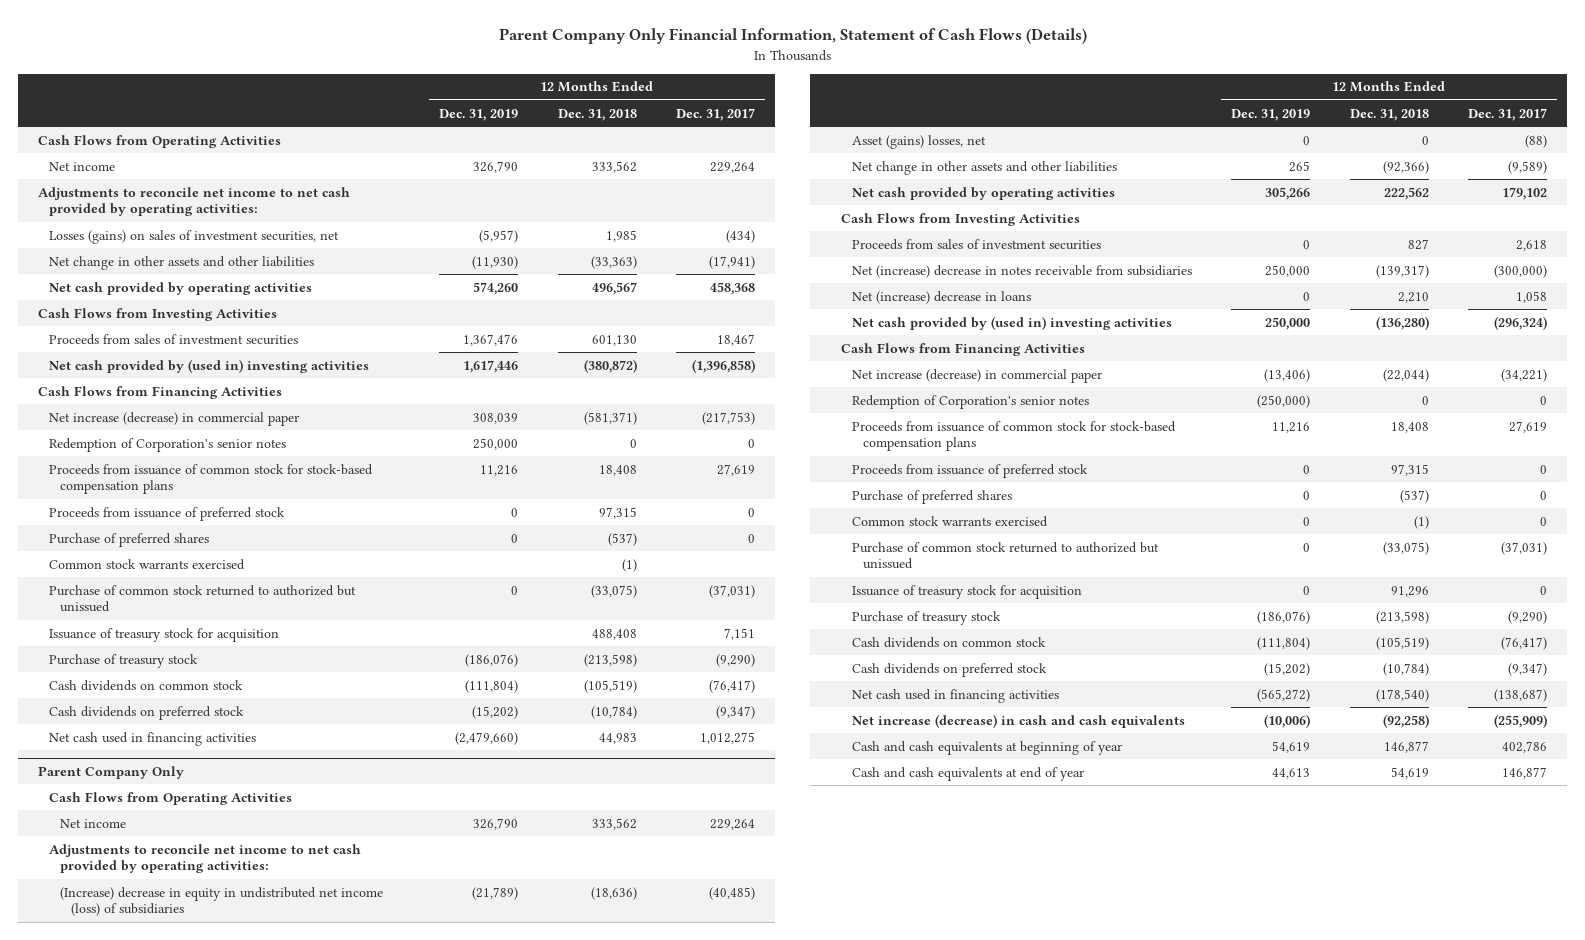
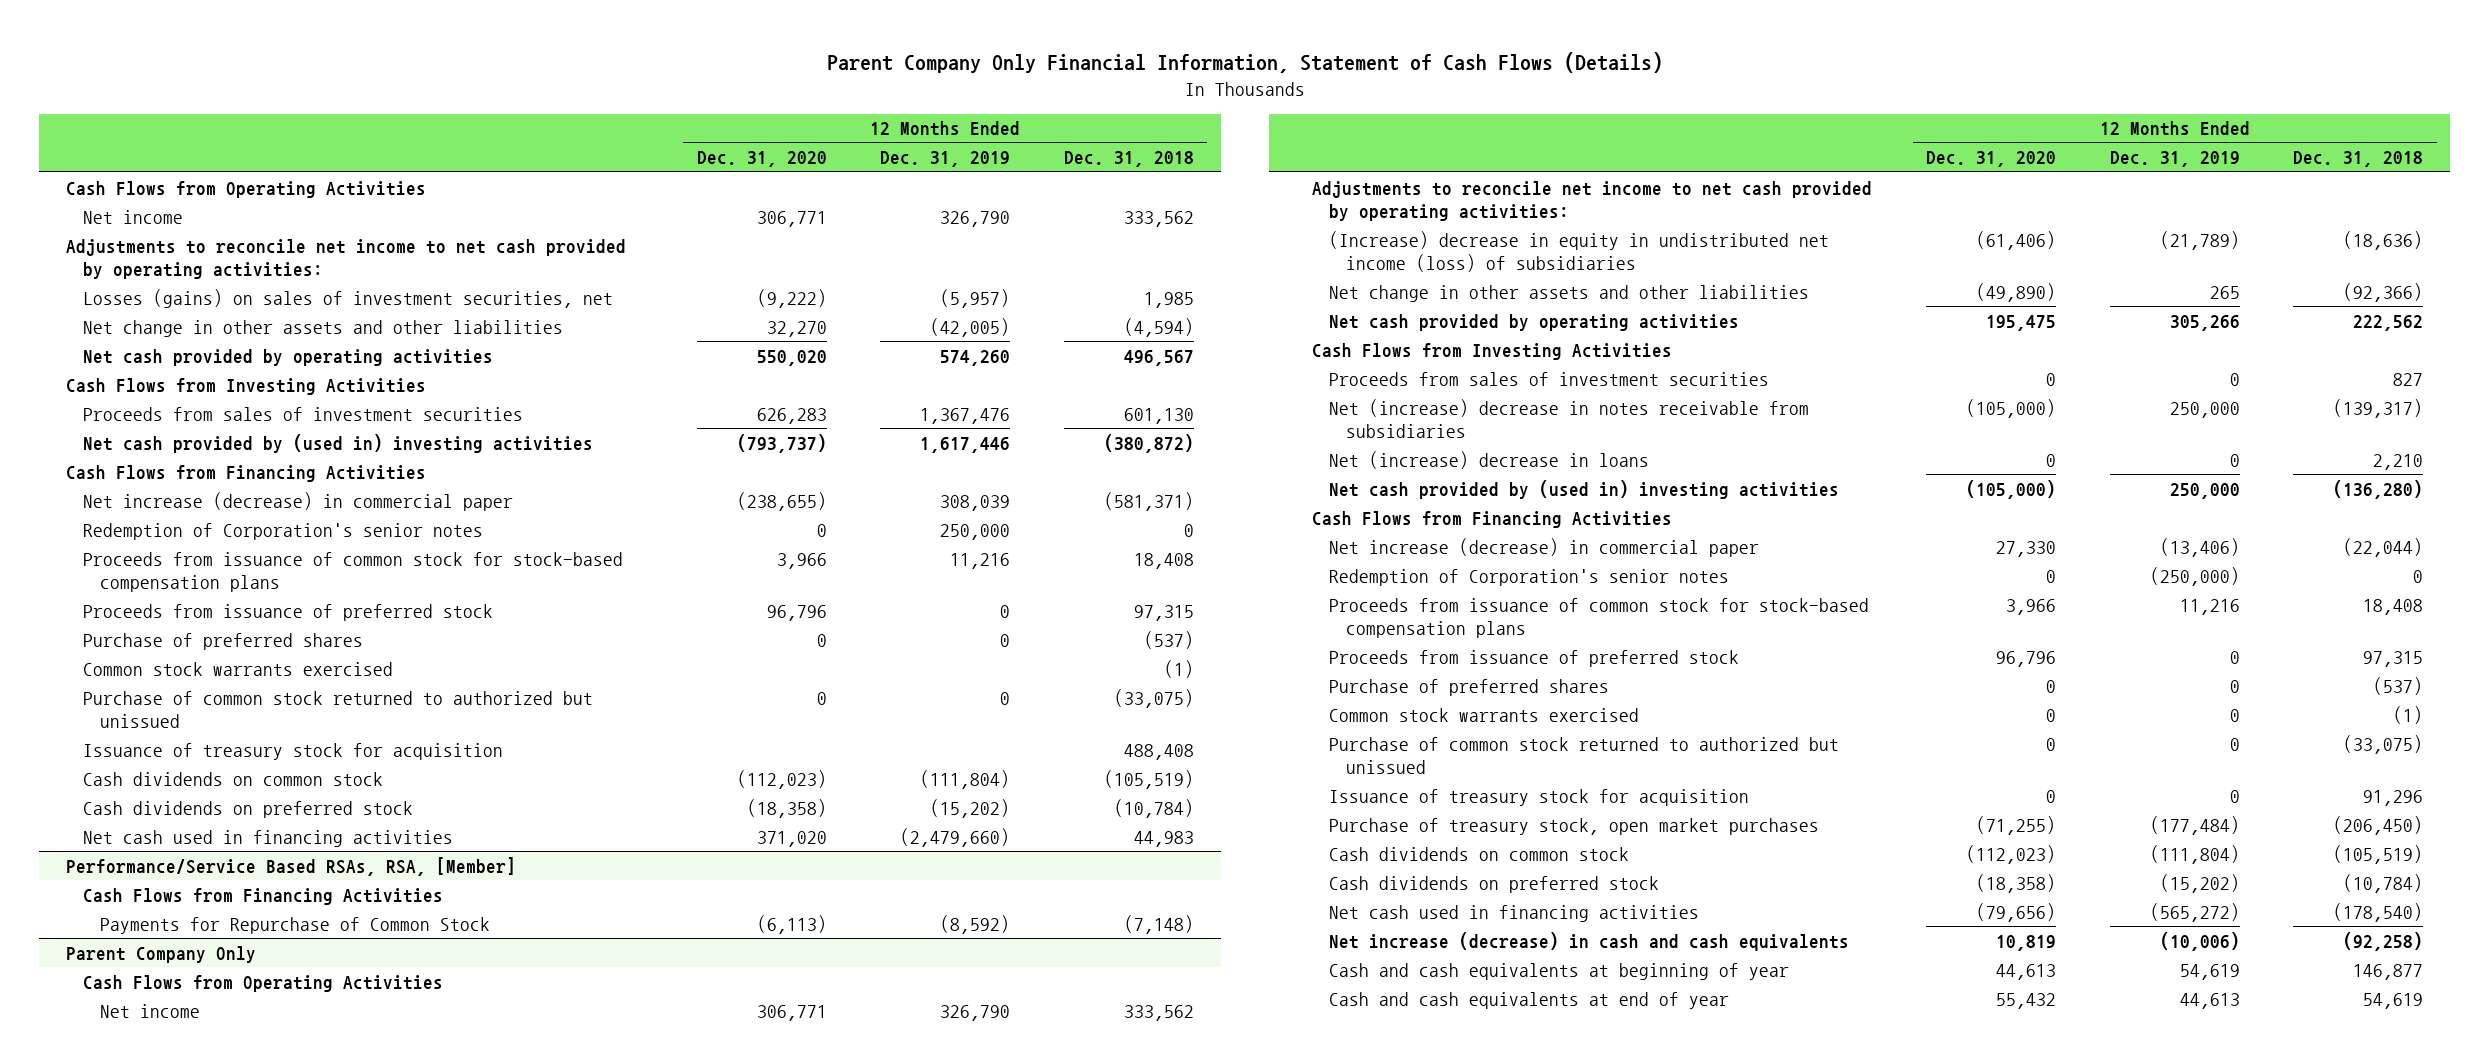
[676,107,756,121] Dec. 31, 2017 -> none
none -> [696,151,827,168] Dec. 31, 2020
[472,255,519,269] (11,930) -> [930,317,1011,337] (42,005)
[590,255,637,269] (33,363) -> [1123,317,1194,337] (4,594)
[48,653,198,668] Purchase of treasury stock -> none
none -> [65,856,516,876] Performance/Service Based RSAs, RSA, [Member]
none -> [82,887,443,905] Cash Flows from Financing Activities
none -> [99,916,490,934] Payments for Repurchase of Common Stock
[851,134,986,149] Asset (gains) losses, net -> none
[851,610,1001,625] Purchase of treasury stock -> [1329,817,1820,835] Purchase of treasury stock, open market purchases
[1257,610,1311,624] (186,076) -> [2149,815,2240,835] (177,484)
[1375,610,1429,624] (213,598) -> [2333,815,2424,835] (206,450)

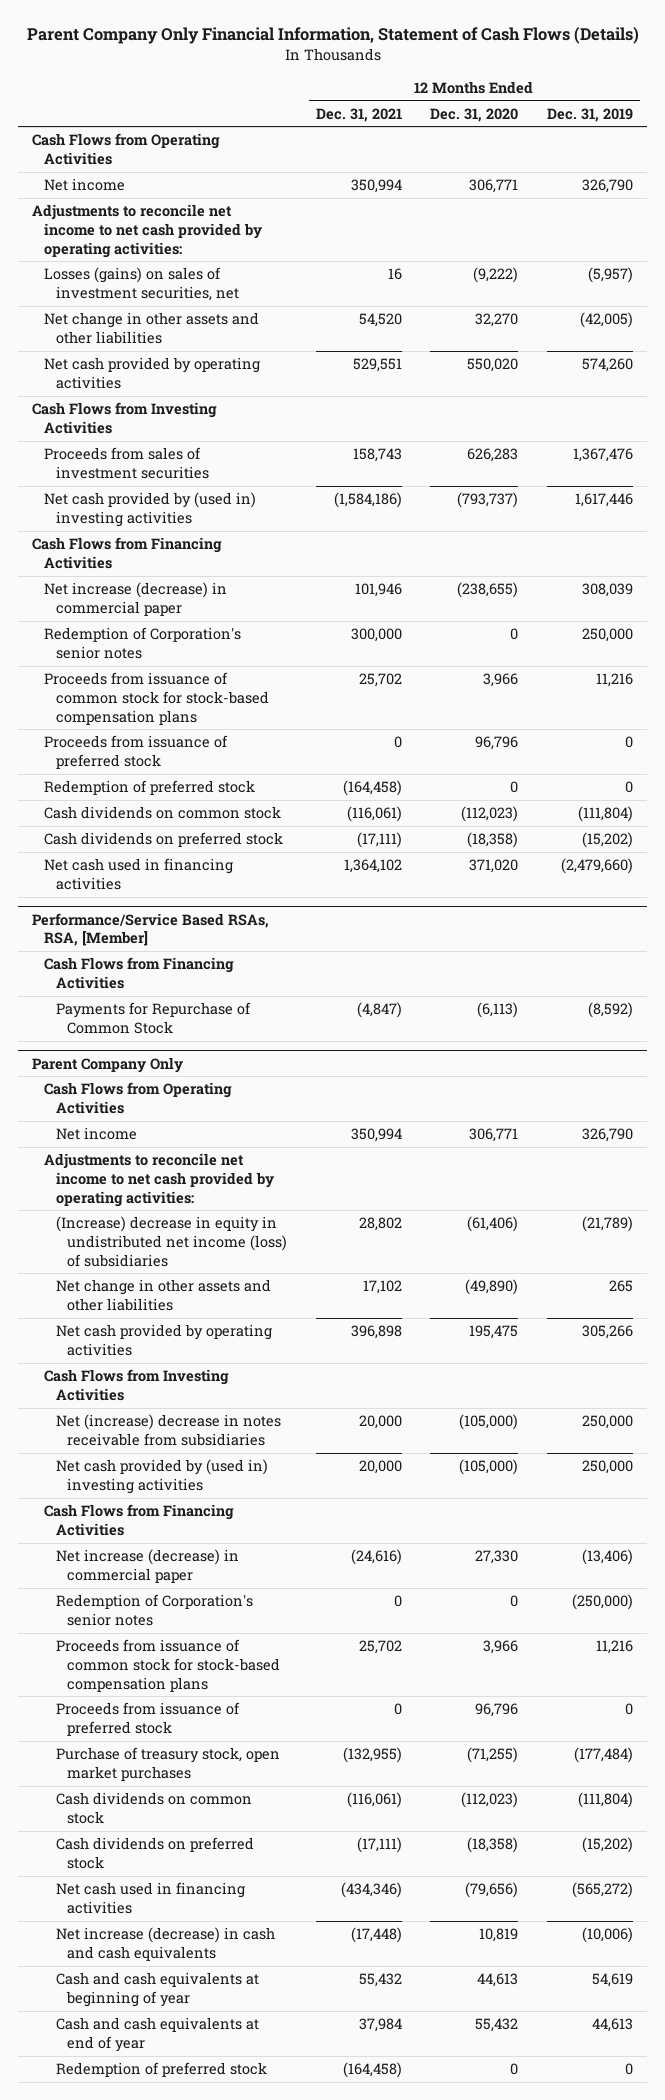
[1063,151,1194,168] Dec. 31, 2018 -> none
none -> [315,107,402,122] Dec. 31, 2021
[82,661,393,676] Common stock warrants exercised -> none
[82,690,593,728] Purchase of common stock returned to authorized but unissued -> none
[82,742,503,760] Issuance of treasury stock for acquisition -> none
[82,632,363,650] Purchase of preferred shares -> [43,780,255,796] Redemption of preferred stock
[1329,371,1770,386] Proceeds from sales of investment securities -> none
[1329,450,1650,469] Net (increase) decrease in loans -> none
[1329,678,1610,696] Purchase of preferred shares -> none
[1329,707,1640,722] Common stock warrants exercised -> none
[1329,736,1840,774] Purchase of common stock returned to authorized but unissued -> none
[1329,788,1750,806] Issuance of treasury stock for acquisition -> none
none -> [55,2062,267,2078] Redemption of preferred stock

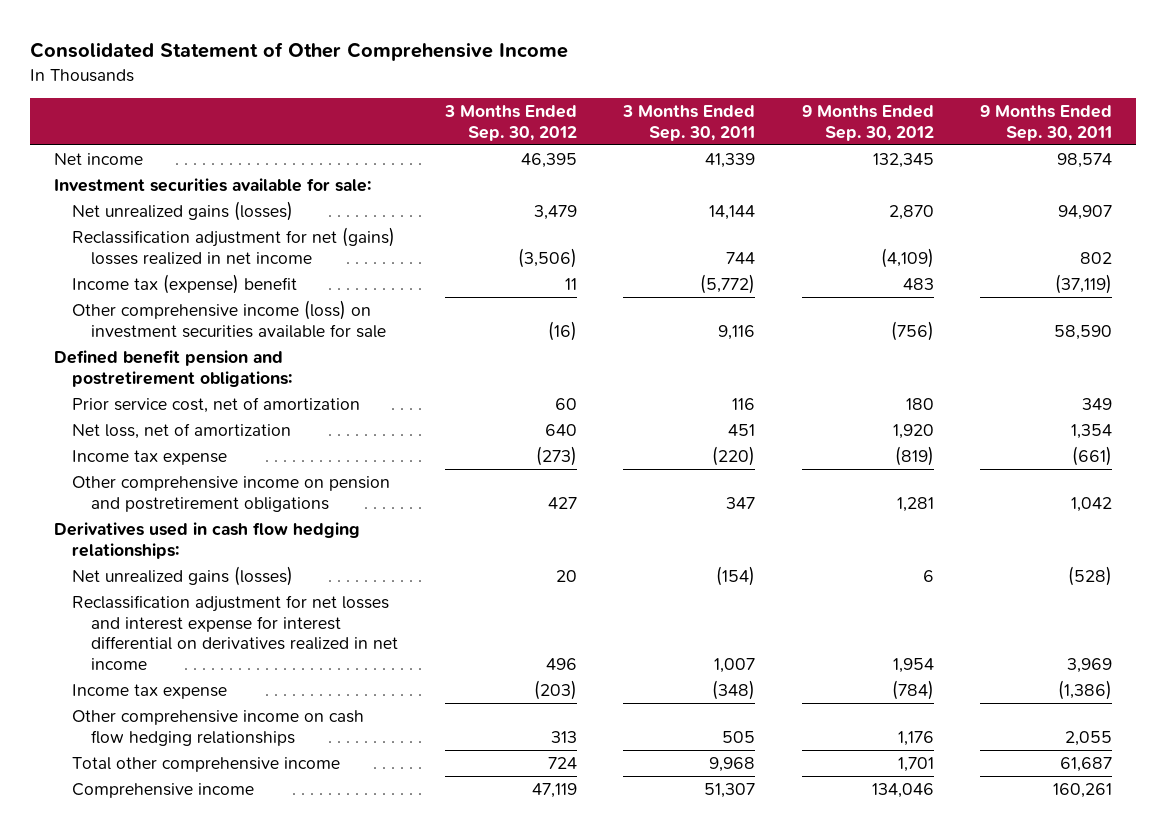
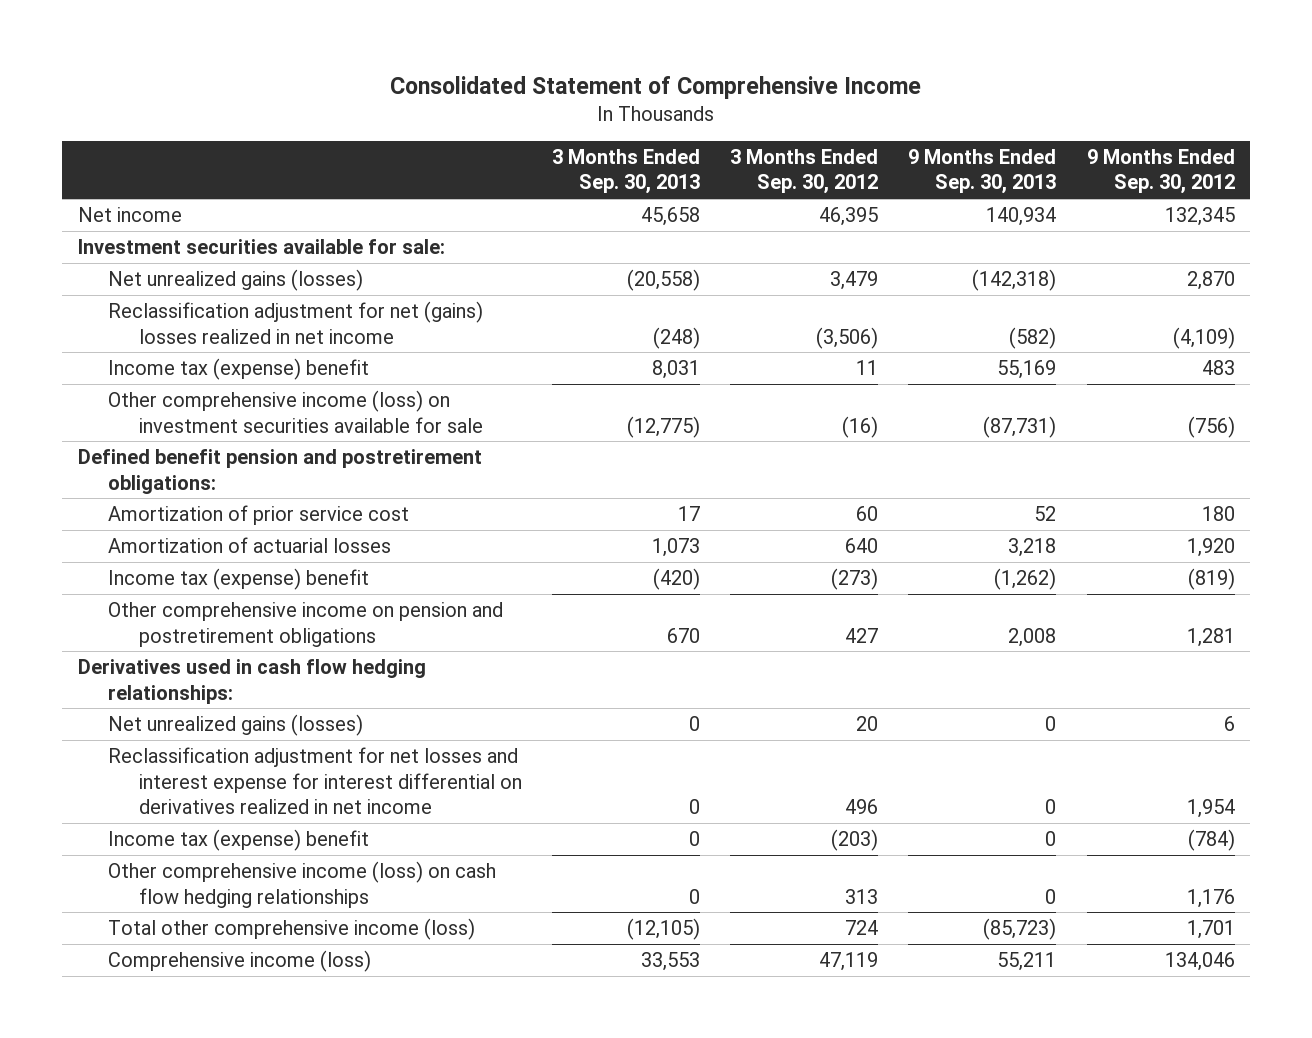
[30,42,569,62] Consolidated Statement of Other Comprehensive Income -> [390,75,922,99] Consolidated Statement of Comprehensive Income
[622,104,756,141] 3 Months Ended Sep. 30, 2011 -> none
[980,104,1113,141] 9 Months Ended Sep. 30, 2011 -> none
none -> [552,148,701,195] 3 Months Ended Sep. 30, 2013
none -> [908,148,1057,195] 9 Months Ended Sep. 30, 2013
[72,397,361,414] Prior service cost, net of amortization -> [108,505,410,526] Amortization of prior service cost
[72,423,292,440] Net loss, net of amortization -> [108,537,392,554] Amortization of actuarial losses
[72,450,228,466] Income tax expense -> [108,568,370,591] Income tax (expense) benefit
[72,684,228,700] Income tax expense -> [108,829,370,852] Income tax (expense) benefit
[72,710,365,746] Other comprehensive income on cash flow hedging relationships -> [108,861,497,908] Other comprehensive income (loss) on cash flow hedging relationships
[72,757,341,773] Total other comprehensive income -> [108,918,476,941] Total other comprehensive income (loss)
[72,783,255,799] Comprehensive income -> [108,950,372,973] Comprehensive income (loss)

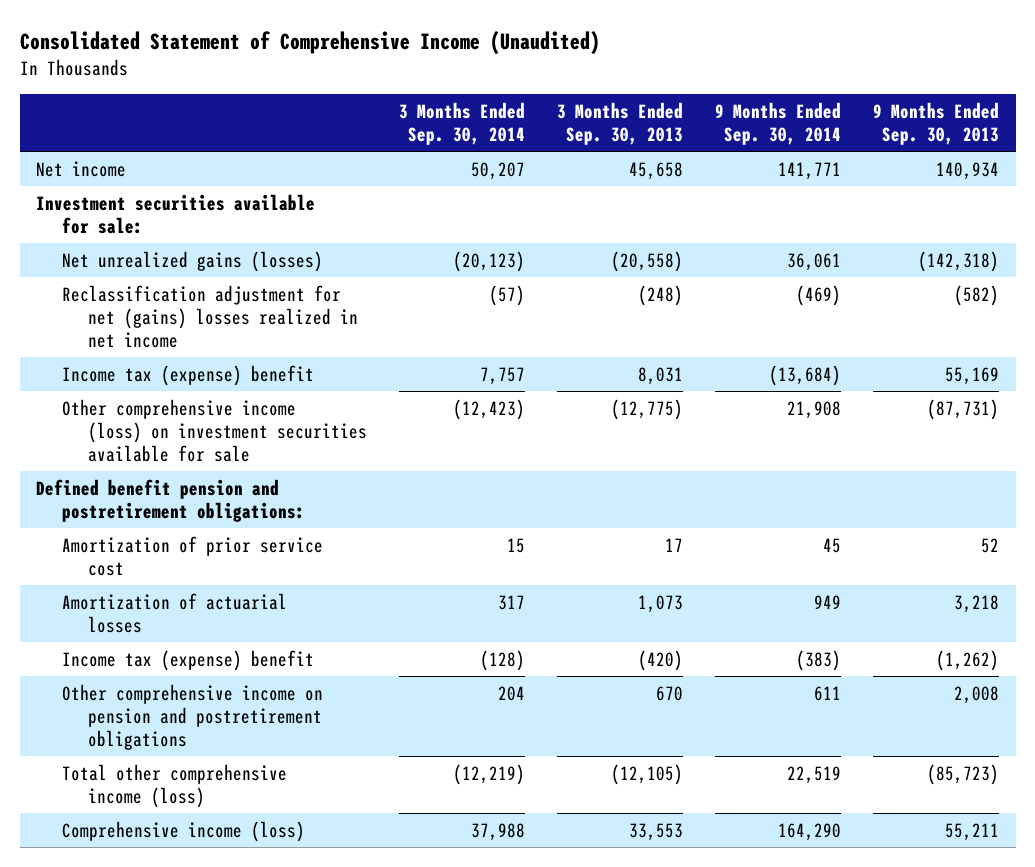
[390,75,922,99] Consolidated Statement of Comprehensive Income -> [19,31,600,56] Consolidated Statement of Comprehensive Income (Unaudited)
[730,148,879,195] 3 Months Ended Sep. 30, 2012 -> none
[1086,148,1235,195] 9 Months Ended Sep. 30, 2012 -> none
none -> [399,101,526,145] 3 Months Ended Sep. 30, 2014
none -> [715,101,842,145] 9 Months Ended Sep. 30, 2014
[77,659,426,704] Derivatives used in cash flow hedging relationships: -> none
[108,714,364,737] Net unrealized gains (losses) -> none
[108,747,523,815] Reclassification adjustment for net losses and interest expense for interest differential on derivatives realized in net income -> none
[108,829,370,852] Income tax (expense) benefit -> none
[108,861,497,908] Other comprehensive income (loss) on cash flow hedging relationships -> none

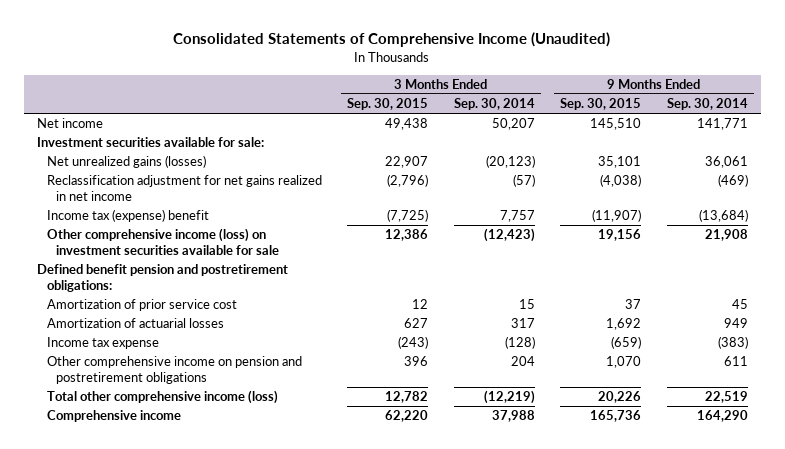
[19,31,600,56] Consolidated Statement of Comprehensive Income (Unaudited) -> [173,32,611,48] Consolidated Statements of Comprehensive Income (Unaudited)
[557,101,684,145] 3 Months Ended Sep. 30, 2013 -> none
[873,101,1000,145] 9 Months Ended Sep. 30, 2013 -> none
none -> [347,98,429,111] Sep. 30, 2015
none -> [560,98,642,111] Sep. 30, 2015
[61,284,358,348] Reclassification adjustment for net (gains) losses realized in net income -> [46,175,322,202] Reclassification adjustment for net gains realized in net income
[61,649,314,671] Income tax (expense) benefit -> [46,337,159,350] Income tax expense
[61,820,305,842] Comprehensive income (loss) -> [46,410,181,423] Comprehensive income

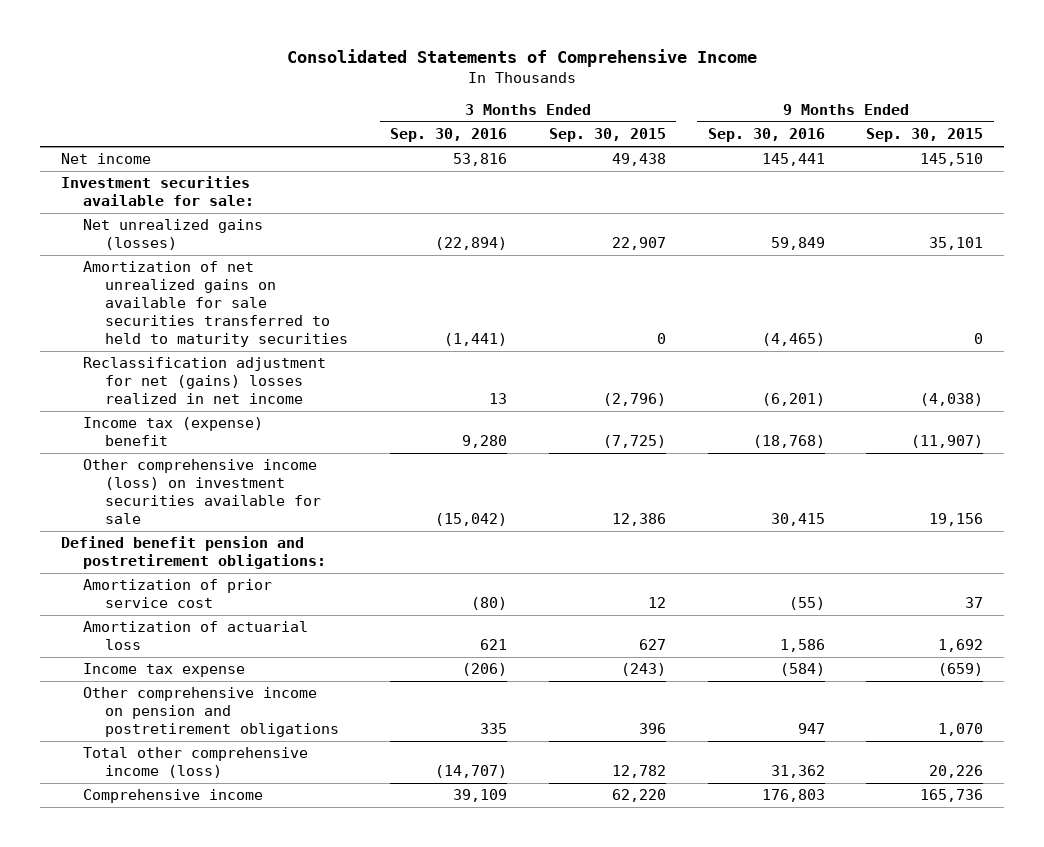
[173,32,611,48] Consolidated Statements of Comprehensive Income (Unaudited) -> [287,48,758,67] Consolidated Statements of Comprehensive Income
[453,98,535,111] Sep. 30, 2014 -> none
[666,98,748,111] Sep. 30, 2014 -> none
none -> [390,128,508,143] Sep. 30, 2016
none -> [707,128,825,143] Sep. 30, 2016
none -> [82,261,349,348] Amortization of net unrealized gains on available for sale securities transferred to held to maturity securities
[46,175,322,202] Reclassification adjustment for net gains realized in net income -> [82,357,326,405] Reclassification adjustment for net (gains) losses realized in net income
[46,318,224,329] Amortization of actuarial losses -> [82,621,308,651] Amortization of actuarial loss

